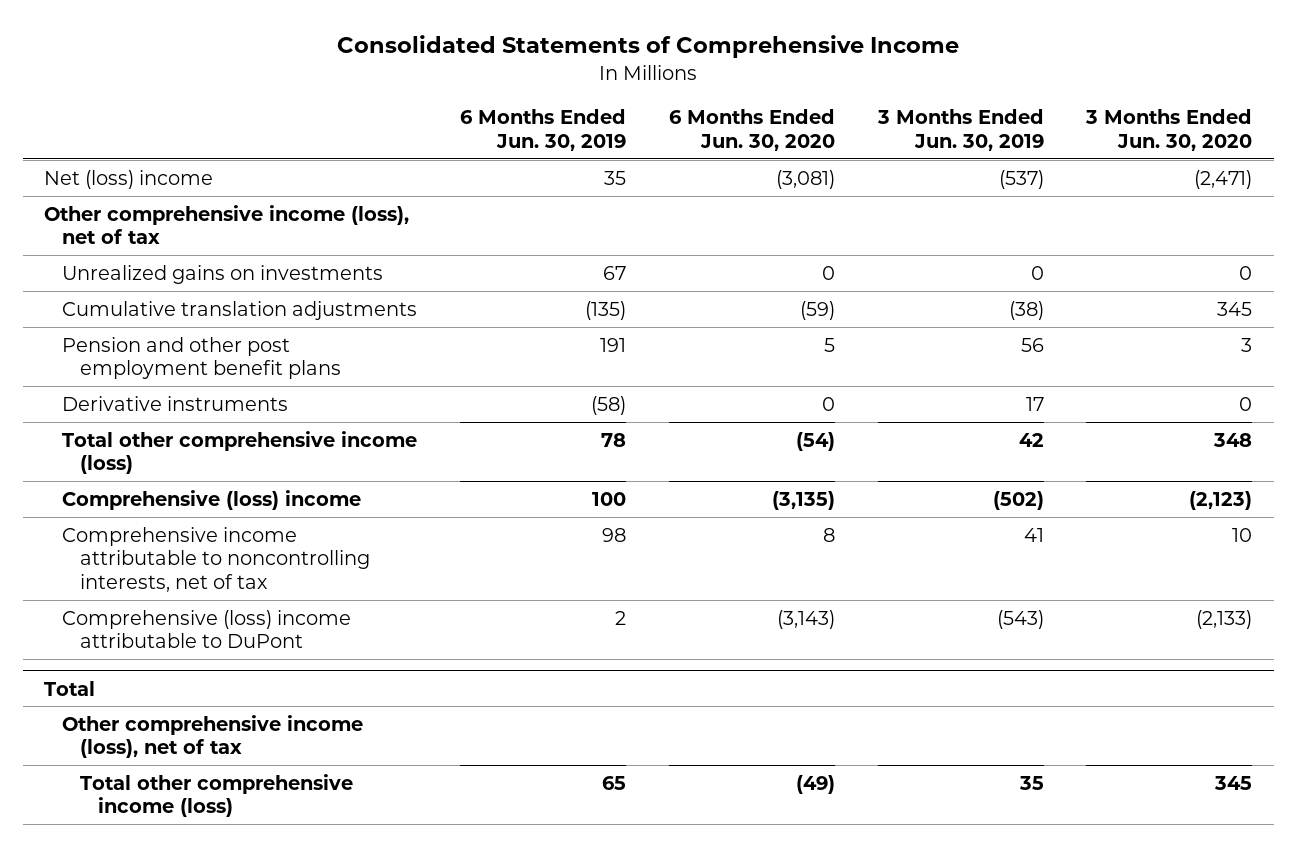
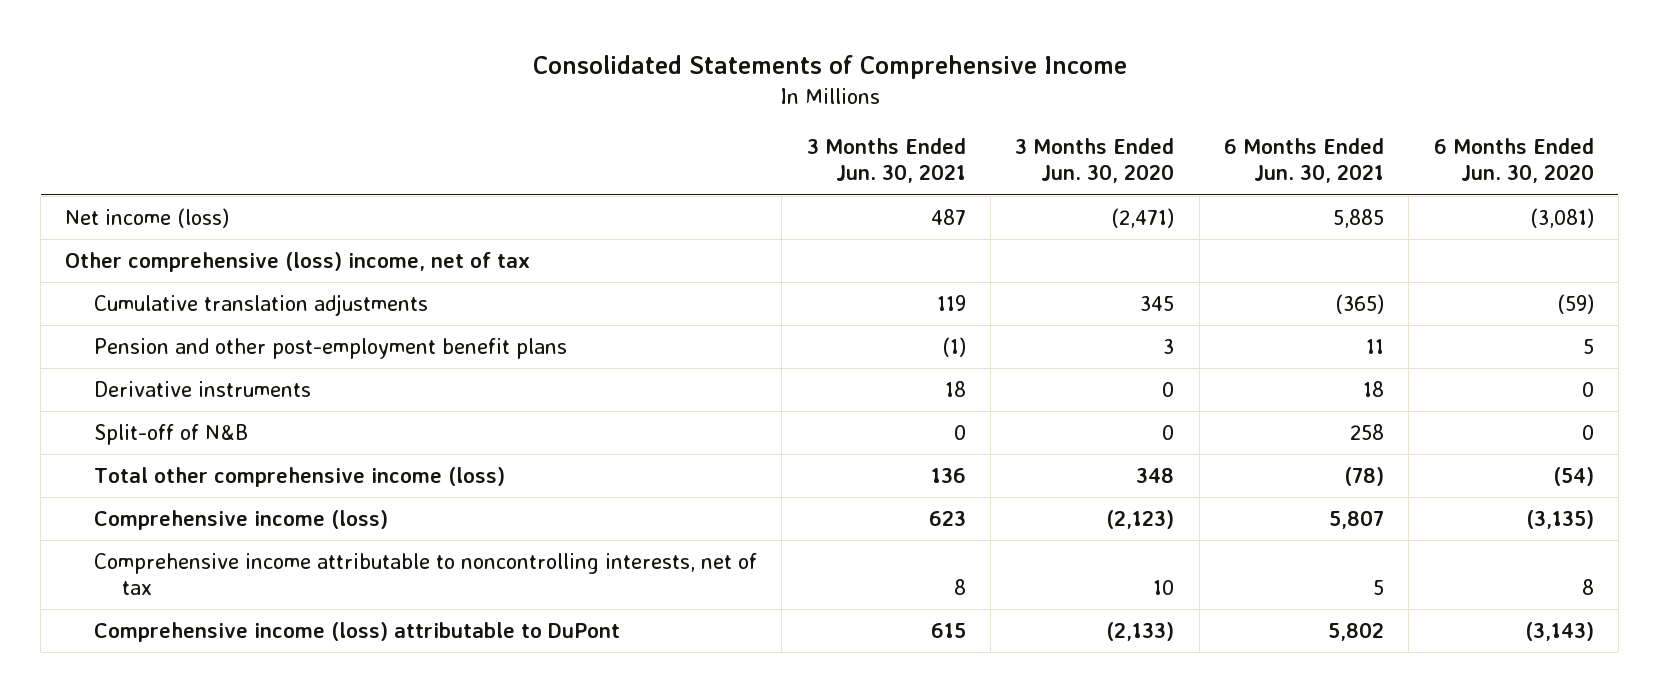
[460,109,627,151] 6 Months Ended Jun. 30, 2019 -> none
[876,109,1044,151] 3 Months Ended Jun. 30, 2019 -> none
none -> [806,138,966,184] 3 Months Ended Jun. 30, 2021
none -> [1223,138,1384,184] 6 Months Ended Jun. 30, 2021
[62,264,384,284] Unrealized gains on investments -> none
[44,169,214,189] Net (loss) income -> [65,207,230,228] Net income (loss)
[44,204,410,245] Other comprehensive income (loss), net of tax -> [65,251,531,272] Other comprehensive (loss) income, net of tax
[62,336,342,380] Pension and other post employment benefit plans -> [93,337,567,359] Pension and other post-employment benefit plans
none -> [93,423,248,445] Split-off of N&B
[62,489,362,510] Comprehensive (loss) income -> [93,509,388,530] Comprehensive income (loss)
[44,680,96,696] Total -> none
[62,714,364,759] Other comprehensive income (loss), net of tax -> none
[80,773,354,818] Total other comprehensive income (loss) -> none
[62,609,352,649] Comprehensive (loss) income attributable to DuPont -> [93,621,620,642] Comprehensive income (loss) attributable to DuPont

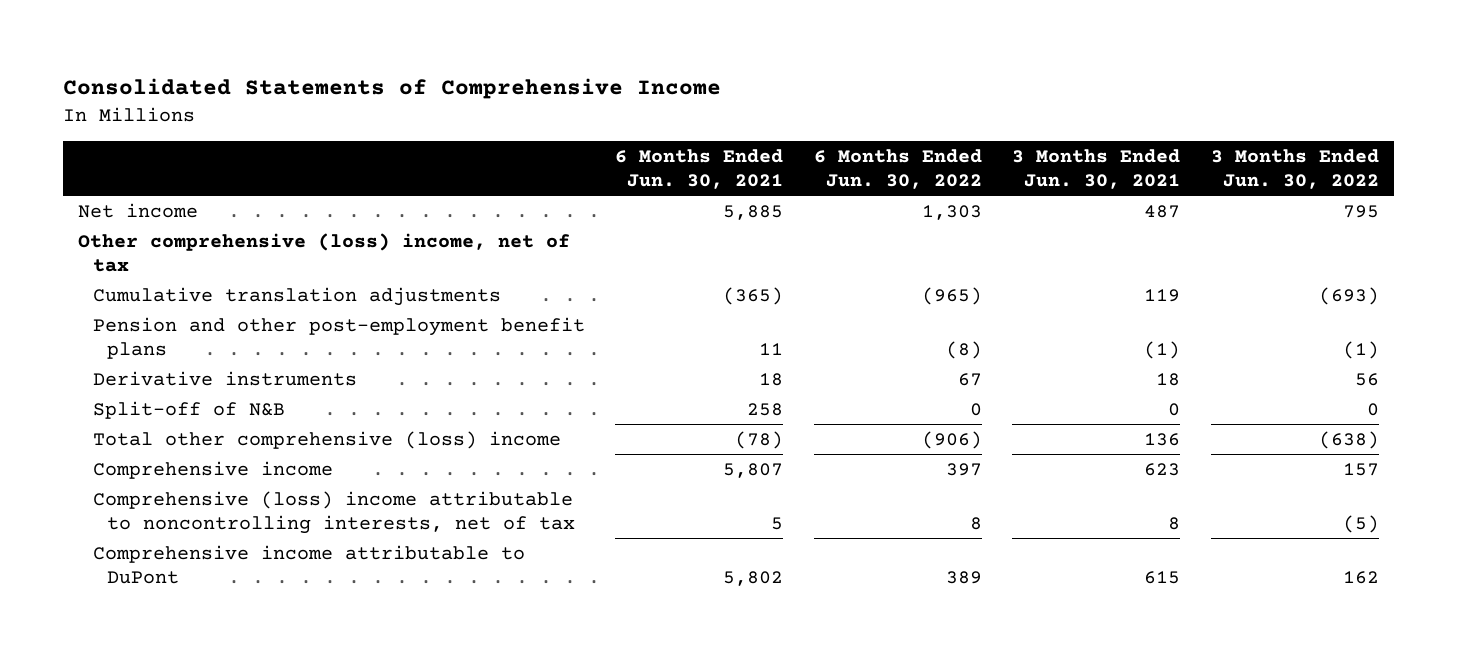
[1015,138,1175,184] 3 Months Ended Jun. 30, 2020 -> none
[1433,138,1594,184] 6 Months Ended Jun. 30, 2020 -> none
none -> [813,149,982,189] 6 Months Ended Jun. 30, 2022
none -> [1210,149,1379,189] 3 Months Ended Jun. 30, 2022
[65,207,230,228] Net income (loss) -> [78,202,199,218] Net income
[93,466,505,487] Total other comprehensive income (loss) -> [92,430,561,449] Total other comprehensive (loss) income
[93,509,388,530] Comprehensive income (loss) -> [92,460,333,479] Comprehensive income
[93,552,757,595] Comprehensive income attributable to noncontrolling interests, net of tax -> [92,490,575,534] Comprehensive (loss) income attributable to noncontrolling interests, net of tax
[93,621,620,642] Comprehensive income (loss) attributable to DuPont -> [92,544,525,584] Comprehensive income attributable to DuPont

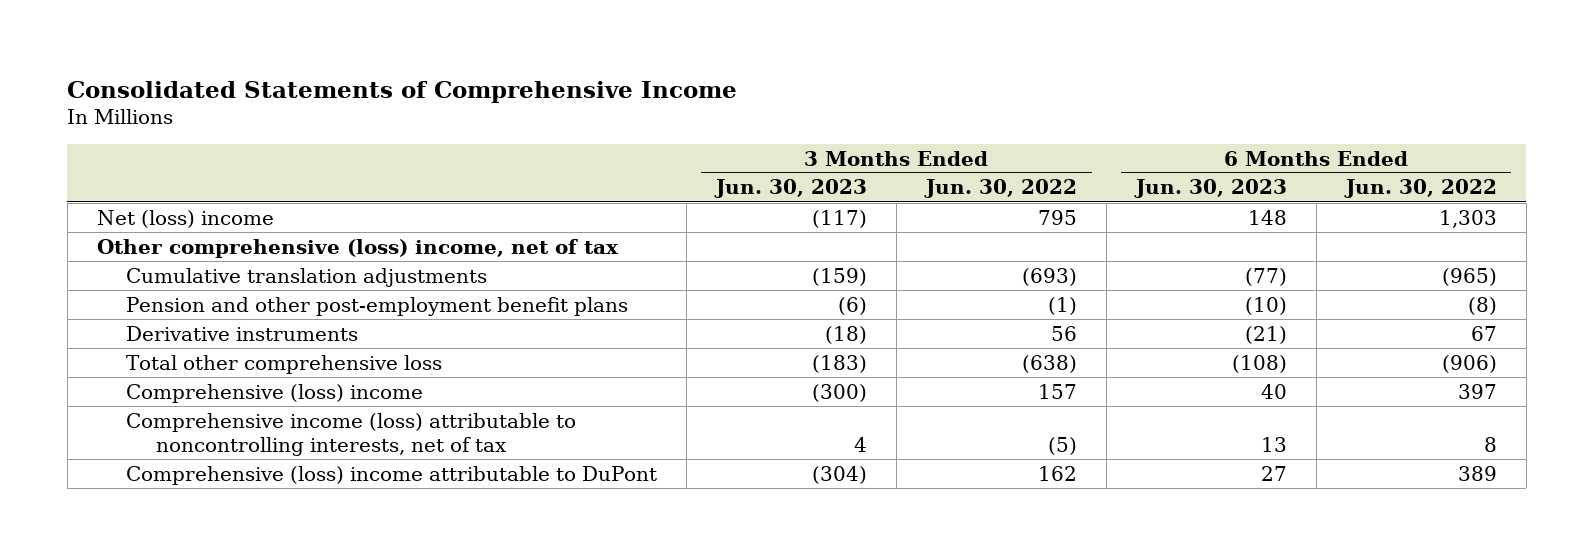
[615,149,784,189] 6 Months Ended Jun. 30, 2021 -> none
[1012,149,1181,189] 3 Months Ended Jun. 30, 2021 -> none
none -> [714,179,868,199] Jun. 30, 2023
none -> [1133,179,1287,199] Jun. 30, 2023
[78,202,199,218] Net income -> [96,209,274,228] Net (loss) income
[92,400,285,419] Split-off of N&B -> none
[92,430,561,449] Total other comprehensive (loss) income -> [126,354,443,374] Total other comprehensive loss
[92,460,333,479] Comprehensive income -> [126,383,424,403] Comprehensive (loss) income
[92,490,575,534] Comprehensive (loss) income attributable to noncontrolling interests, net of tax -> [126,412,577,456] Comprehensive income (loss) attributable to noncontrolling interests, net of tax
[92,544,525,584] Comprehensive income attributable to DuPont -> [126,465,658,485] Comprehensive (loss) income attributable to DuPont

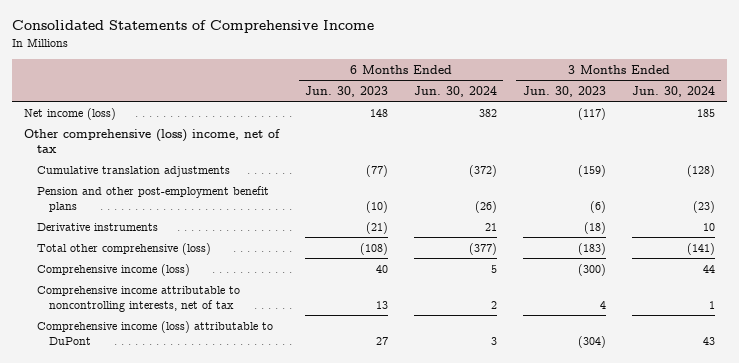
[923,179,1077,199] Jun. 30, 2022 -> none
[1343,179,1497,199] Jun. 30, 2022 -> none
none -> [414,86,498,98] Jun. 30, 2024
none -> [631,86,715,98] Jun. 30, 2024
[96,209,274,228] Net (loss) income -> [24,107,117,120] Net income (loss)
[126,354,443,374] Total other comprehensive loss -> [36,242,211,255] Total other comprehensive (loss)
[126,383,424,403] Comprehensive (loss) income -> [36,263,190,276] Comprehensive income (loss)
[126,412,577,456] Comprehensive income (loss) attributable to noncontrolling interests, net of tax -> [36,285,240,312] Comprehensive income attributable to noncontrolling interests, net of tax
[126,465,658,485] Comprehensive (loss) income attributable to DuPont -> [36,320,273,345] Comprehensive income (loss) attributable to DuPont

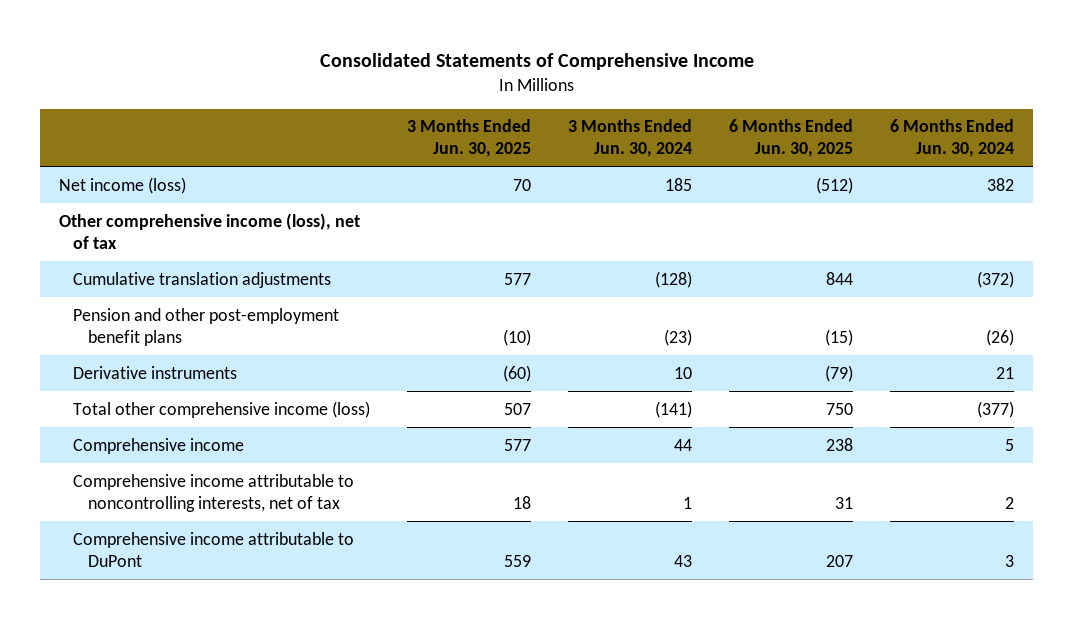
[305,86,389,98] Jun. 30, 2023 -> none
[522,86,606,98] Jun. 30, 2023 -> none
none -> [407,119,532,158] 3 Months Ended Jun. 30, 2025
none -> [729,119,854,158] 6 Months Ended Jun. 30, 2025
[24,128,281,153] Other comprehensive (loss) income, net of tax -> [58,212,360,249] Other comprehensive income (loss), net of tax
[36,242,211,255] Total other comprehensive (loss) -> [73,400,371,418] Total other comprehensive income (loss)
[36,263,190,276] Comprehensive income (loss) -> [73,437,245,454] Comprehensive income
[36,320,273,345] Comprehensive income (loss) attributable to DuPont -> [73,531,355,567] Comprehensive income attributable to DuPont

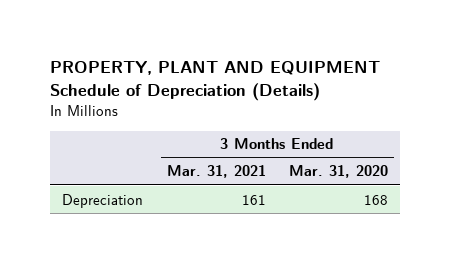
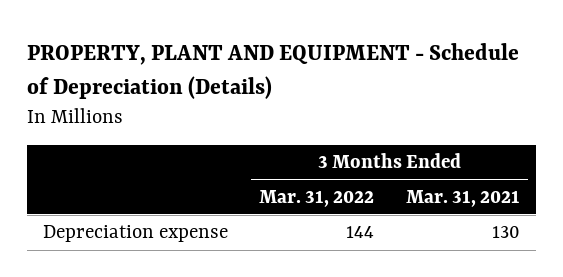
[50,61,381,102] PROPERTY, PLANT AND EQUIPMENT Schedule of Depreciation (Details) -> [26,43,519,100] PROPERTY, PLANT AND EQUIPMENT - Schedule of Depreciation (Details)
[289,165,389,179] Mar. 31, 2020 -> none
none -> [259,189,375,207] Mar. 31, 2022
[62,193,144,208] Depreciation -> [42,225,228,243] Depreciation expense
[241,194,266,205] 161 -> [492,226,521,239] 130

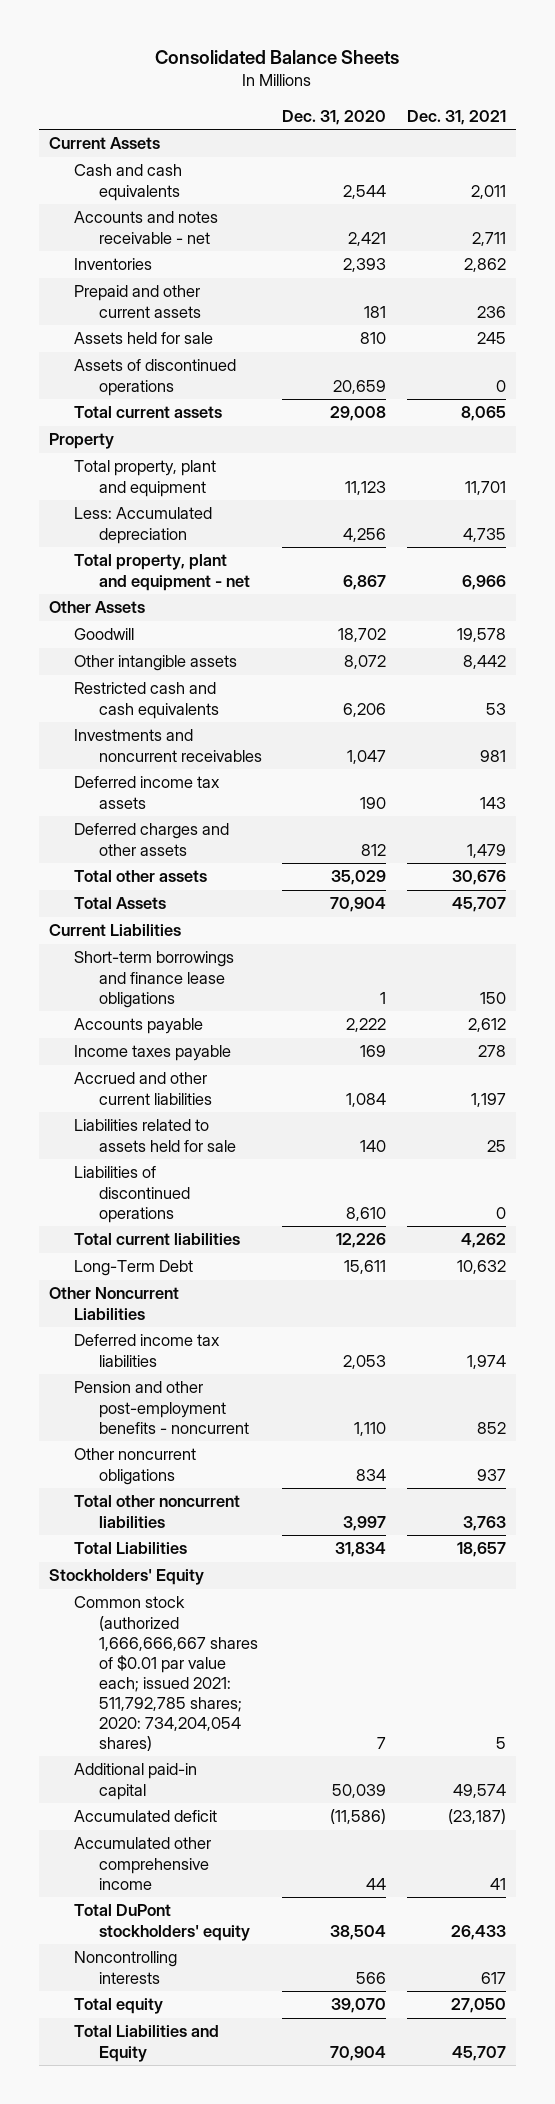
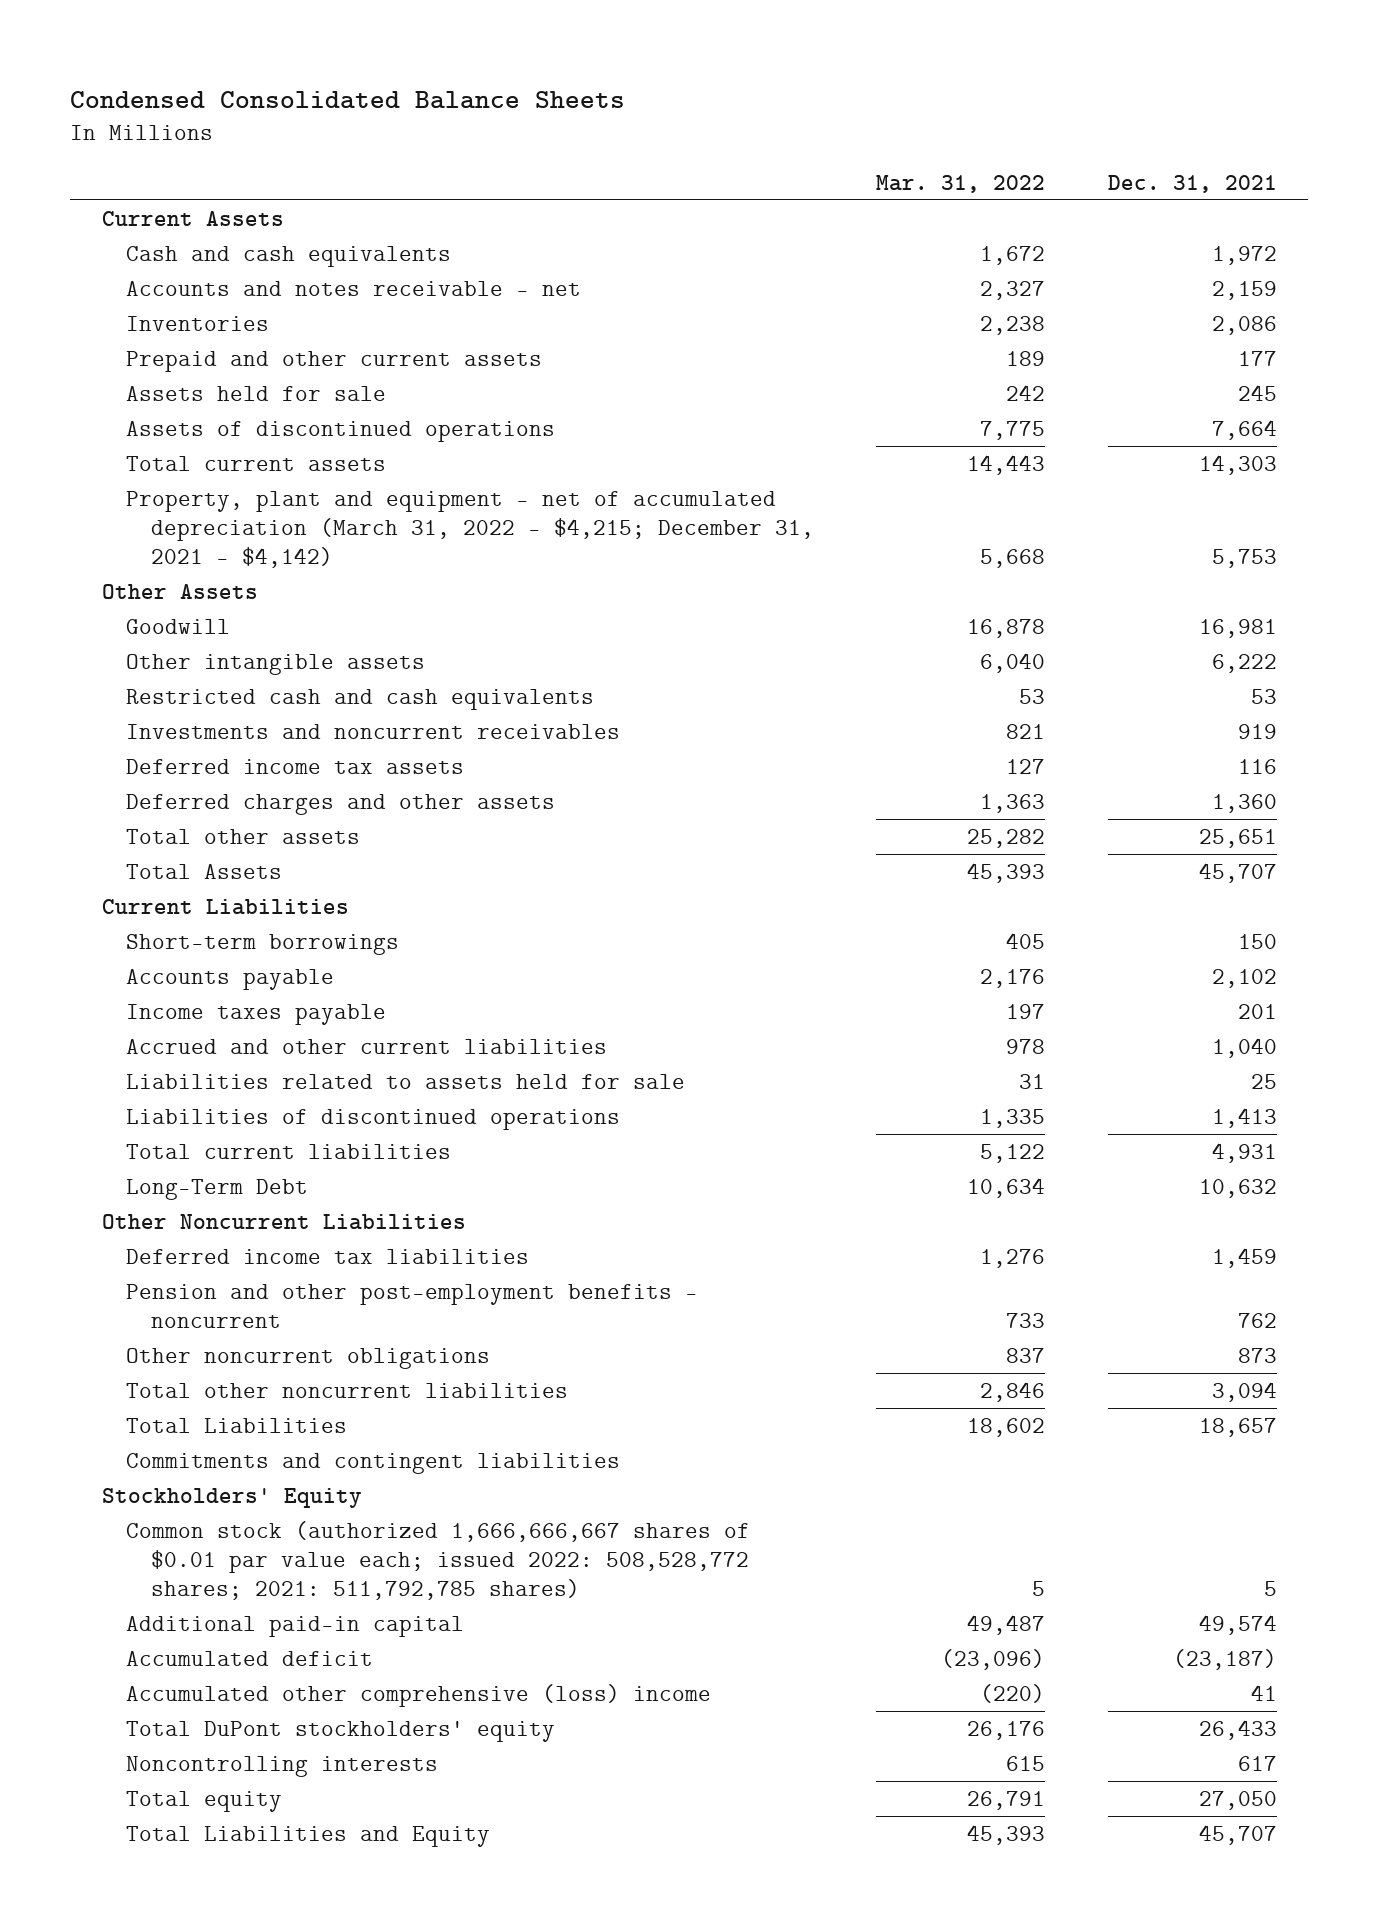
[155,49,400,64] Consolidated Balance Sheets -> [70,90,626,109] Condensed Consolidated Balance Sheets
[282,109,387,125] Dec. 31, 2020 -> none
none -> [876,174,1046,193] Mar. 31, 2022
[471,184,507,199] 2,011 -> [1211,245,1277,265] 1,972
[472,231,507,246] 2,711 -> [1211,280,1277,300] 2,159
[464,258,507,273] 2,862 -> [1211,315,1277,335] 2,086
[477,305,507,318] 236 -> [1237,350,1277,366] 177
[48,433,114,450] Property -> none
[73,460,216,497] Total property, plant and equipment -> none
[73,507,212,544] Less: Accumulated depreciation -> none
[73,554,250,591] Total property, plant and equipment - net -> none
[496,379,507,392] 0 -> [1211,419,1277,440] 7,664
[461,406,507,422] 8,065 -> [1198,454,1277,475] 14,303
none -> [126,490,814,568] Property, plant and equipment - net of accumulated depreciation (March 31, 2022 - $4,215; December 31, 2021 - $4,142)
[457,628,507,643] 19,578 -> [1198,618,1277,638] 16,981
[463,655,507,670] 8,442 -> [1211,653,1277,673] 6,222
[480,749,507,762] 981 -> [1237,723,1277,739] 919
[480,796,507,809] 143 -> [1237,758,1277,774] 116
[467,843,507,858] 1,479 -> [1211,793,1277,813] 1,360
[452,870,507,886] 30,676 -> [1198,828,1277,848] 25,651
[73,951,234,1008] Short-term borrowings and finance lease obligations -> none
none -> [126,933,400,955] Short-term borrowings
[468,1018,507,1033] 2,612 -> [1211,968,1277,988] 2,102
[478,1045,507,1058] 278 -> [1237,1003,1277,1019] 201
[471,1092,507,1107] 1,197 -> [1211,1037,1277,1058] 1,040
[496,1206,507,1219] 0 -> [1211,1107,1277,1128] 1,413
[461,1233,507,1249] 4,262 -> [1211,1142,1277,1163] 4,931
[467,1354,507,1369] 1,974 -> [1211,1247,1277,1268] 1,459
[477,1421,507,1434] 852 -> [1237,1312,1277,1328] 762
[477,1468,507,1481] 937 -> [1237,1347,1277,1363] 873
[463,1515,507,1531] 3,763 -> [1211,1381,1277,1402] 3,094
none -> [126,1452,621,1474] Commitments and contingent liabilities
[73,1596,258,1751] Common stock (authorized 1,666,666,667 shares of $0.01 par value each; issued 2021: 511,792,785 shares; 2020: 734,204,054 shares) -> [126,1520,751,1600] Common stock (authorized 1,666,666,667 shares of $0.01 par value each; issued 2022: 508,528,772 shares; 2021: 511,792,785 shares)
[73,1837,211,1890] Accumulated other comprehensive income -> [126,1683,712,1707] Accumulated other comprehensive (loss) income

